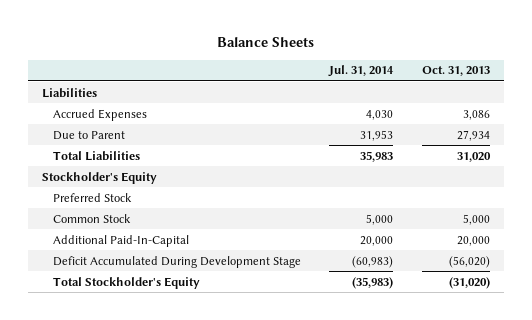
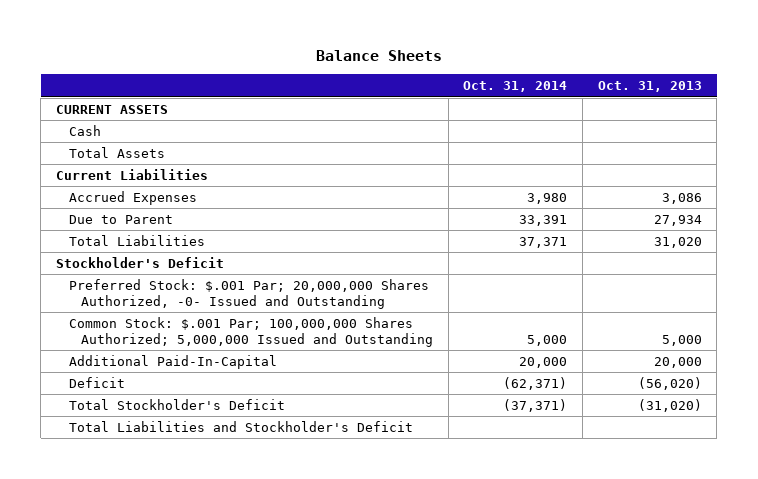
[328,65,395,78] Jul. 31, 2014 -> none
none -> [463,81,568,93] Oct. 31, 2014
none -> [56,104,169,114] CURRENT ASSETS
none -> [68,124,101,136] Cash
none -> [68,146,165,158] Total Assets
[42,87,98,98] Liabilities -> [56,168,209,180] Current Liabilities
[42,171,158,184] Stockholder's Equity -> [56,256,225,268] Stockholder's Deficit
[52,192,132,202] Preferred Stock -> [68,278,429,309] Preferred Stock: $.001 Par; 20,000,000 Shares Authorized, -0- Issued and Outstanding
[52,213,131,223] Common Stock -> [68,316,433,347] Common Stock: $.001 Par; 100,000,000 Shares Authorized; 5,000,000 Issued and Outstanding
[52,255,301,268] Deficit Accumulated During Development Stage -> [68,376,125,388] Deficit
[52,276,200,289] Total Stockholder's Equity -> [68,398,285,410] Total Stockholder's Deficit
none -> [68,420,413,432] Total Liabilities and Stockholder's Deficit

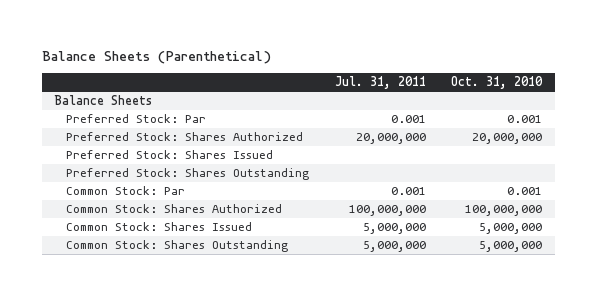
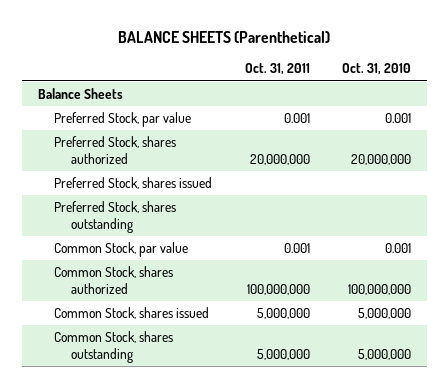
[41,50,271,64] Balance Sheets (Parenthetical) -> [118,30,331,43] BALANCE SHEETS (Parenthetical)
[334,76,426,90] Jul. 31, 2011 -> none
none -> [244,63,310,76] Oct. 31, 2011
[66,114,207,124] Preferred Stock: Par -> [54,112,192,128] Preferred Stock, par value
[66,132,304,142] Preferred Stock: Shares Authorized -> [54,136,177,164] Preferred Stock, shares authorized
[66,150,274,160] Preferred Stock: Shares Issued -> [54,177,213,190] Preferred Stock, shares issued
[66,168,310,181] Preferred Stock: Shares Outstanding -> [54,201,177,233] Preferred Stock, shares outstanding
[66,186,186,196] Common Stock: Par -> [54,242,189,258] Common Stock, par value
[66,204,283,214] Common Stock: Shares Authorized -> [54,266,174,294] Common Stock, shares authorized
[66,222,253,232] Common Stock: Shares Issued -> [54,307,210,320] Common Stock, shares issued
[66,240,289,253] Common Stock: Shares Outstanding -> [54,331,174,363] Common Stock, shares outstanding

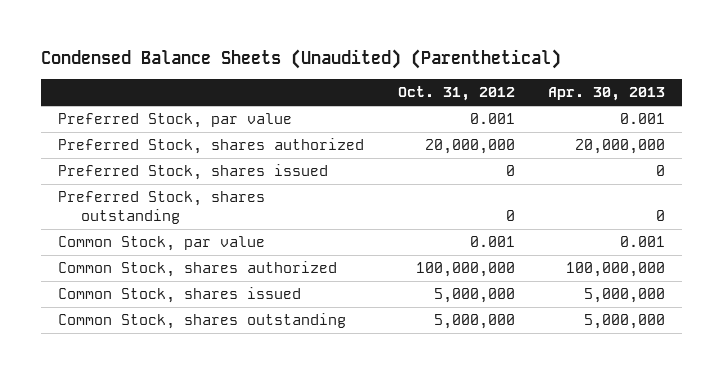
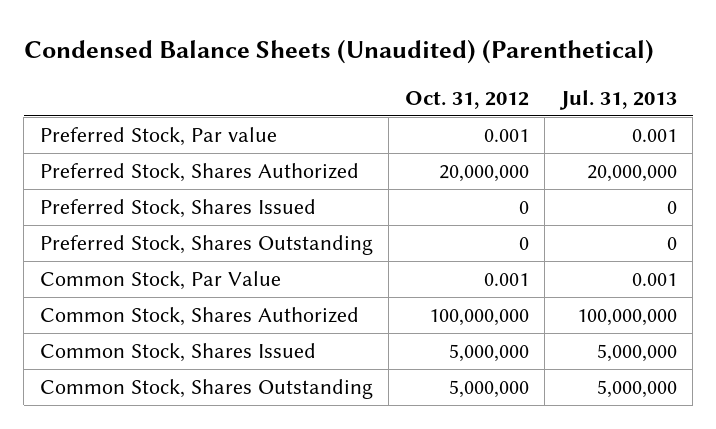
[548,87,666,102] Apr. 30, 2013 -> none
none -> [558,89,677,110] Jul. 31, 2013
[58,113,293,129] Preferred Stock, par value -> [39,126,277,146] Preferred Stock, Par value
[58,138,365,155] Preferred Stock, shares authorized -> [39,162,359,182] Preferred Stock, Shares Authorized
[58,164,329,181] Preferred Stock, shares issued -> [39,198,316,218] Preferred Stock, Shares Issued
[58,191,266,224] Preferred Stock, shares outstanding -> [39,234,373,255] Preferred Stock, Shares Outstanding
[58,236,266,252] Common Stock, par value -> [39,270,281,290] Common Stock, Par Value
[58,261,338,278] Common Stock, shares authorized -> [39,306,359,326] Common Stock, Shares Authorized
[58,287,302,304] Common Stock, shares issued -> [39,342,316,362] Common Stock, Shares Issued
[58,313,347,330] Common Stock, shares outstanding -> [39,378,373,399] Common Stock, Shares Outstanding

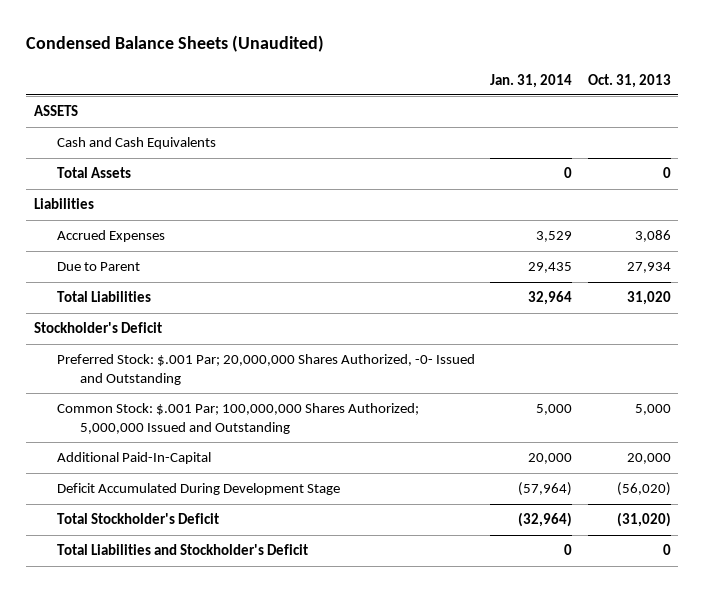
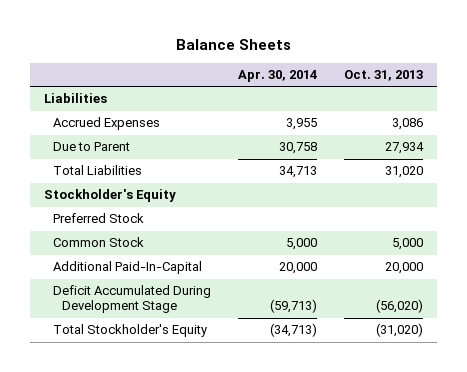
[25,35,324,53] Condensed Balance Sheets (Unaudited) -> [175,38,291,50] Balance Sheets
[490,73,573,88] Jan. 31, 2014 -> none
none -> [238,70,318,83] Apr. 30, 2014
[33,105,78,117] ASSETS -> none
[56,137,216,150] Cash and Cash Equivalents -> none
[56,167,131,179] Total Assets -> none
[33,322,162,334] Stockholder's Deficit -> [43,189,176,203] Stockholder's Equity
[56,354,475,385] Preferred Stock: $.001 Par; 20,000,000 Shares Authorized, -0- Issued and Outstanding -> [52,213,144,224] Preferred Stock
[56,403,419,434] Common Stock: $.001 Par; 100,000,000 Shares Authorized; 5,000,000 Issued and Outstanding -> [52,237,144,248] Common Stock
[56,544,308,556] Total Liabilities and Stockholder's Deficit -> none
[56,513,219,525] Total Stockholder's Deficit -> [52,324,207,338] Total Stockholder's Equity

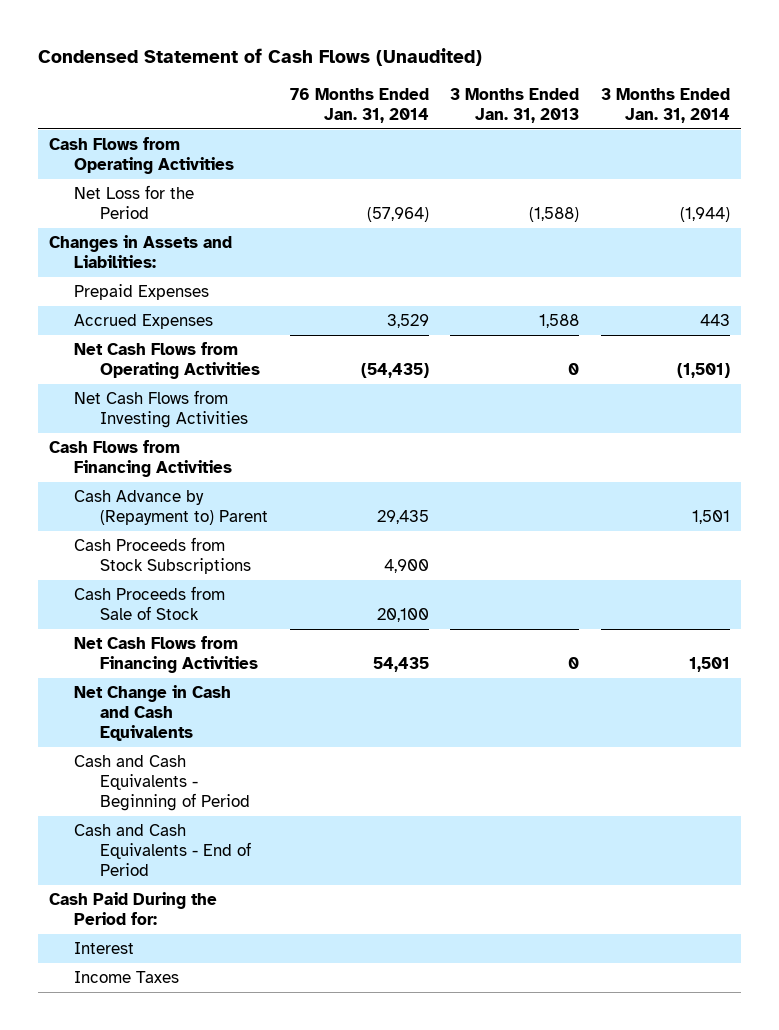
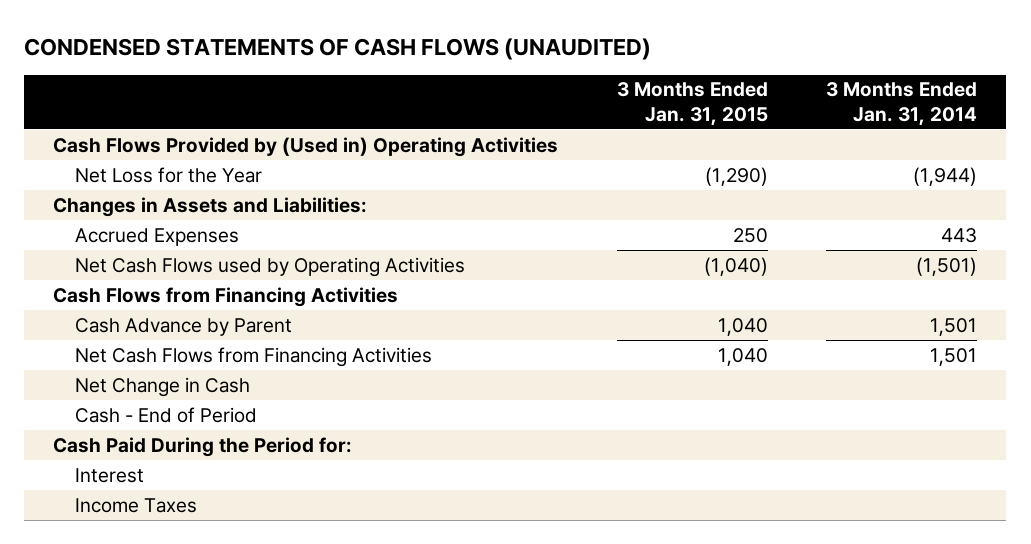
[37,48,482,67] Condensed Statement of Cash Flows (Unaudited) -> [24,37,652,60] CONDENSED STATEMENTS OF CASH FLOWS (UNAUDITED)
[289,87,429,123] 76 Months Ended Jan. 31, 2014 -> none
[450,87,580,123] 3 Months Ended Jan. 31, 2013 -> none
none -> [616,82,768,127] 3 Months Ended Jan. 31, 2015
[48,137,235,175] Cash Flows from Operating Activities -> [53,136,559,157] Cash Flows Provided by (Used in) Operating Activities
[74,185,195,220] Net Loss for the Period -> [74,166,262,183] Net Loss for the Year
[74,284,210,301] Prepaid Expenses -> none
[74,390,248,429] Net Cash Flows from Investing Activities -> none
[74,342,260,380] Net Cash Flows from Operating Activities -> [74,256,465,277] Net Cash Flows used by Operating Activities
[74,537,251,575] Cash Proceeds from Stock Subscriptions -> none
[74,586,226,621] Cash Proceeds from Sale of Stock -> none
[74,490,268,526] Cash Advance by (Repayment to) Parent -> [74,317,292,336] Cash Advance by Parent
[74,824,251,876] Cash and Cash Equivalents - End of Period -> none
[74,685,232,741] Net Change in Cash and Cash Equivalents -> [74,376,250,397] Net Change in Cash
[74,755,250,811] Cash and Cash Equivalents - Beginning of Period -> [74,406,257,423] Cash - End of Period

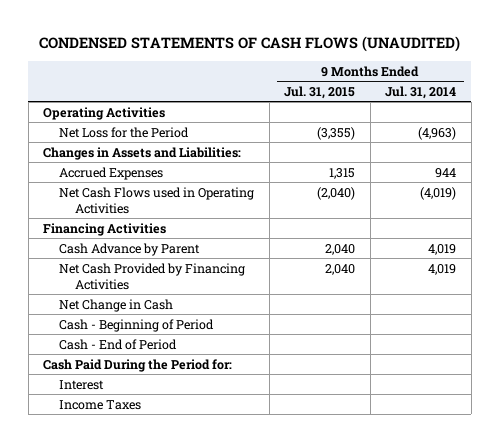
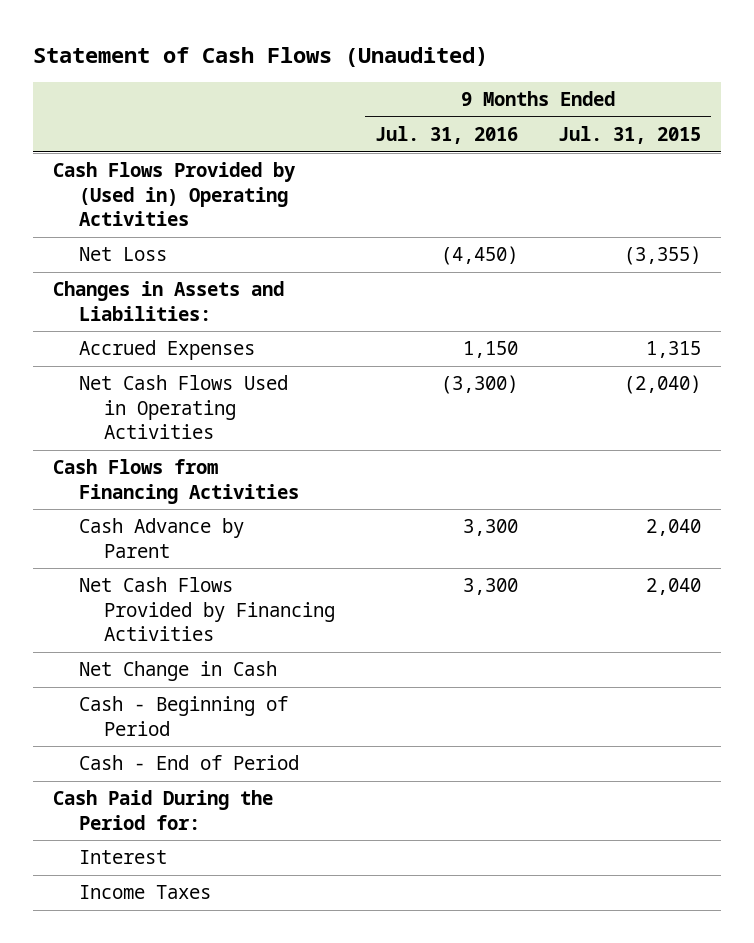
[38,36,460,53] CONDENSED STATEMENTS OF CASH FLOWS (UNAUDITED) -> [33,46,489,67] Statement of Cash Flows (Unaudited)
[385,85,457,99] Jul. 31, 2014 -> none
none -> [375,126,519,145] Jul. 31, 2016
[43,106,166,120] Operating Activities -> [53,162,297,226] Cash Flows Provided by (Used in) Operating Activities
[59,126,190,138] Net Loss for the Period -> [78,247,167,262] Net Loss
[59,186,255,214] Net Cash Flows used in Operating Activities -> [78,375,288,439] Net Cash Flows Used in Operating Activities
[43,222,167,236] Financing Activities -> [53,459,299,504] Cash Flows from Financing Activities
[59,262,246,290] Net Cash Provided by Financing Activities -> [78,577,336,641] Net Cash Flows Provided by Financing Activities

